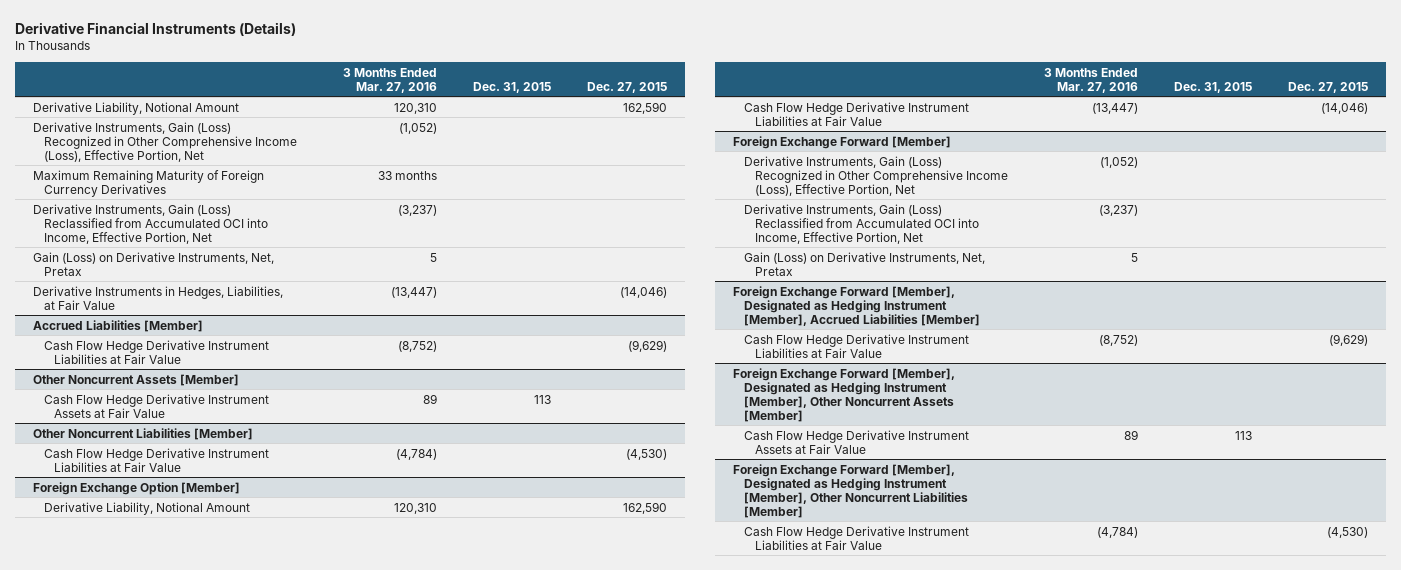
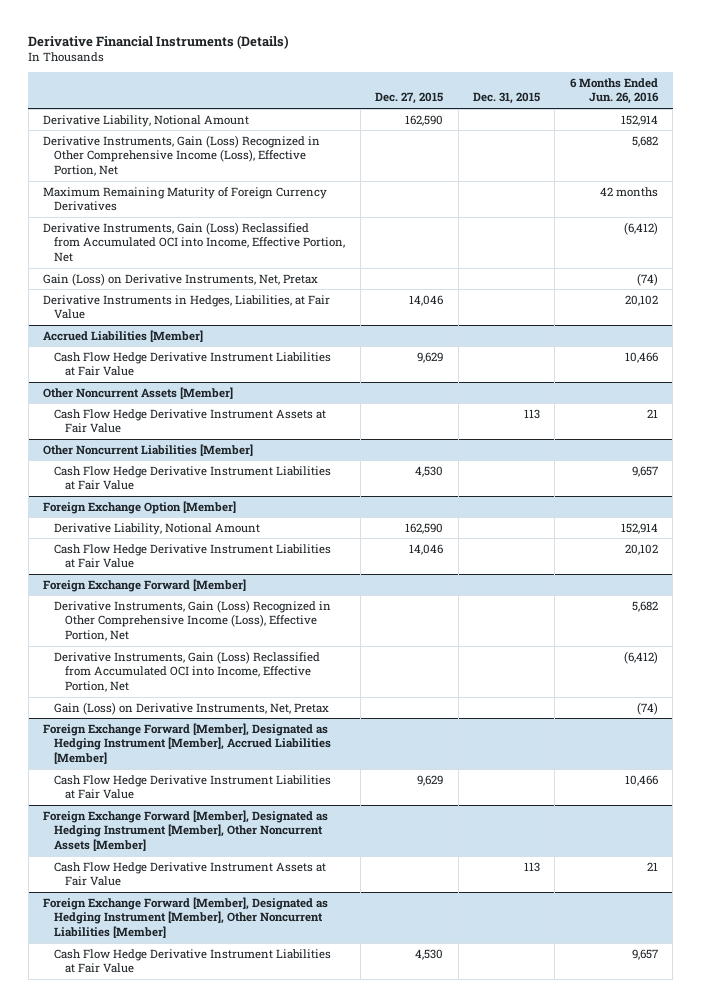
[343,67,438,93] 3 Months Ended Mar. 27, 2016 -> none
none -> [569,77,659,105] 6 Months Ended Jun. 26, 2016
[620,286,668,298] (14,046) -> [409,294,444,306] 14,046
[628,339,668,352] (9,629) -> [417,351,444,363] 9,629
[626,448,668,460] (4,530) -> [415,465,444,477] 4,530
[1320,102,1368,114] (14,046) -> [409,543,444,555] 14,046
[1328,333,1368,346] (9,629) -> [417,774,444,786] 9,629
[1326,526,1368,538] (4,530) -> [415,948,444,960] 4,530

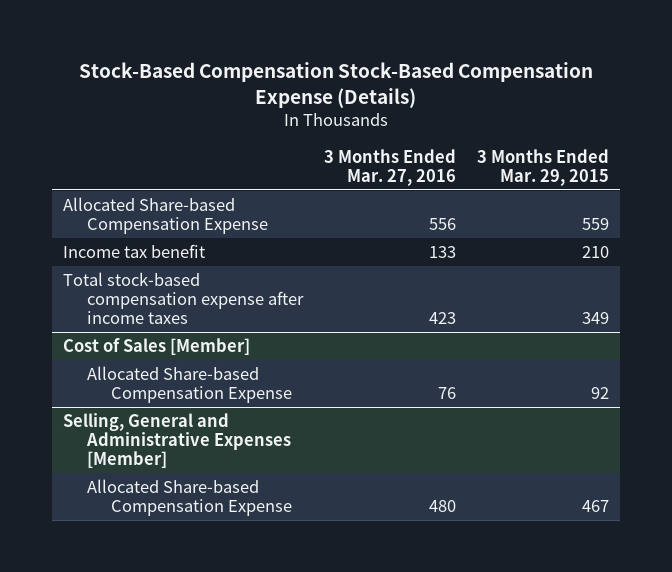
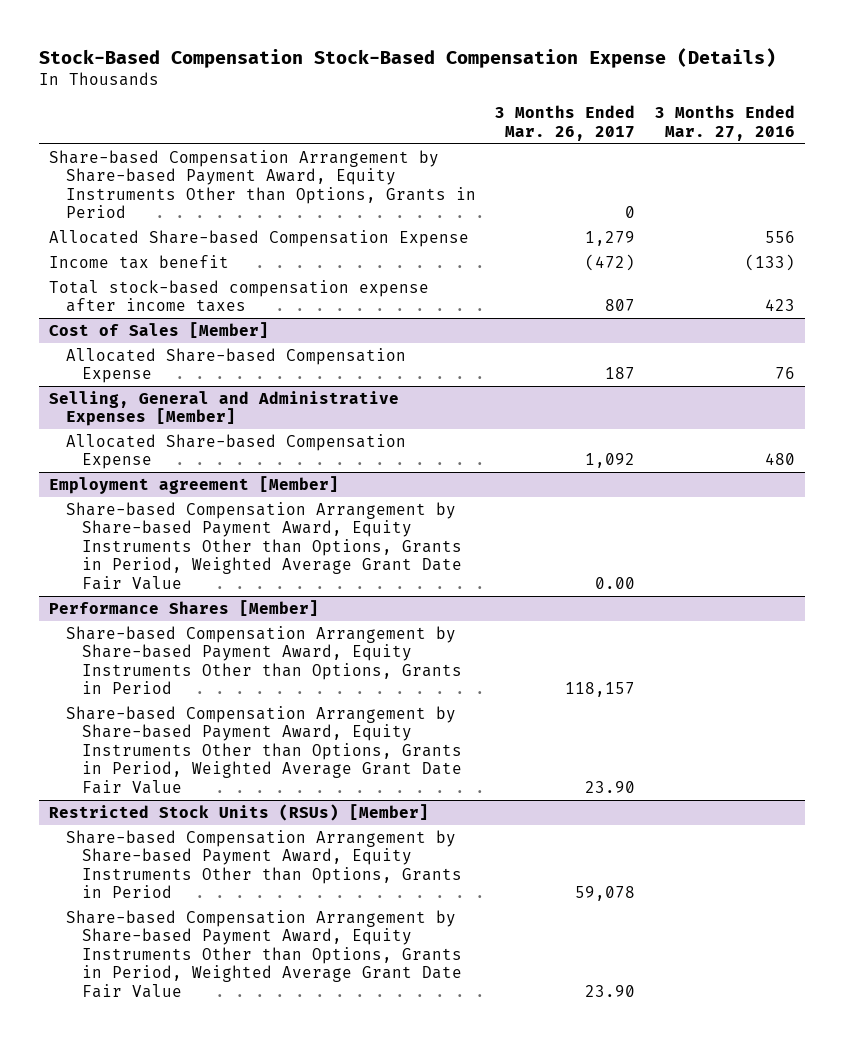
[477,148,610,186] 3 Months Ended Mar. 29, 2015 -> none
none -> [495,105,636,141] 3 Months Ended Mar. 26, 2017
none -> [49,149,476,219] Share-based Compensation Arrangement by Share-based Payment Award, Equity Instruments Other than Options, Grants in Period
[429,246,457,259] 133 -> [744,253,795,271] (133)
none -> [49,475,340,494] Employment agreement [Member]
none -> [65,501,462,590] Share-based Compensation Arrangement by Share-based Payment Award, Equity Instruments Other than Options, Grants in Period, Weighted Average Grant Date Fair Value
none -> [49,599,320,616] Performance Shares [Member]
none -> [65,625,462,695] Share-based Compensation Arrangement by Share-based Payment Award, Equity Instruments Other than Options, Grants in Period
none -> [65,705,462,794] Share-based Compensation Arrangement by Share-based Payment Award, Equity Instruments Other than Options, Grants in Period, Weighted Average Grant Date Fair Value
none -> [49,803,430,821] Restricted Stock Units (RSUs) [Member]
none -> [65,829,462,899] Share-based Compensation Arrangement by Share-based Payment Award, Equity Instruments Other than Options, Grants in Period
none -> [65,909,462,998] Share-based Compensation Arrangement by Share-based Payment Award, Equity Instruments Other than Options, Grants in Period, Weighted Average Grant Date Fair Value

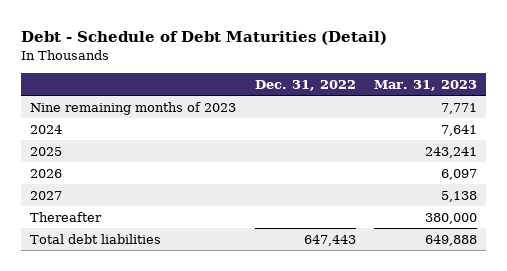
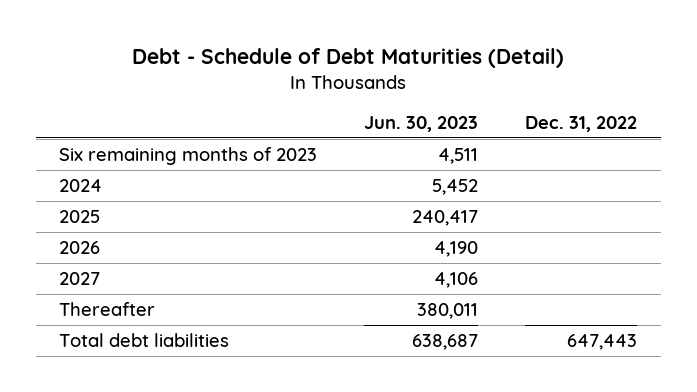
[373,80,477,92] Mar. 31, 2023 -> none
none -> [364,116,479,133] Jun. 30, 2023
[30,102,237,116] Nine remaining months of 2023 -> [59,146,318,165] Six remaining months of 2023

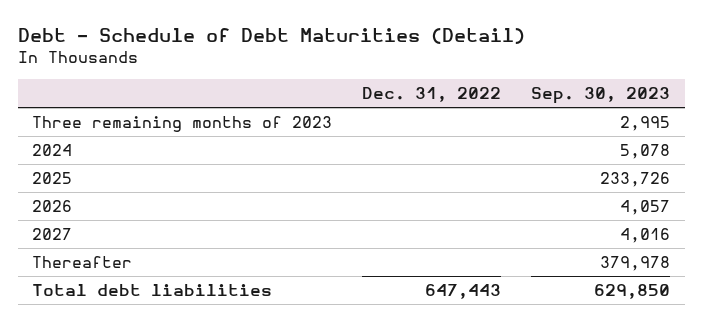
[364,116,479,133] Jun. 30, 2023 -> none
none -> [530,87,670,105] Sep. 30, 2023
[59,146,318,165] Six remaining months of 2023 -> [32,115,333,132] Three remaining months of 2023

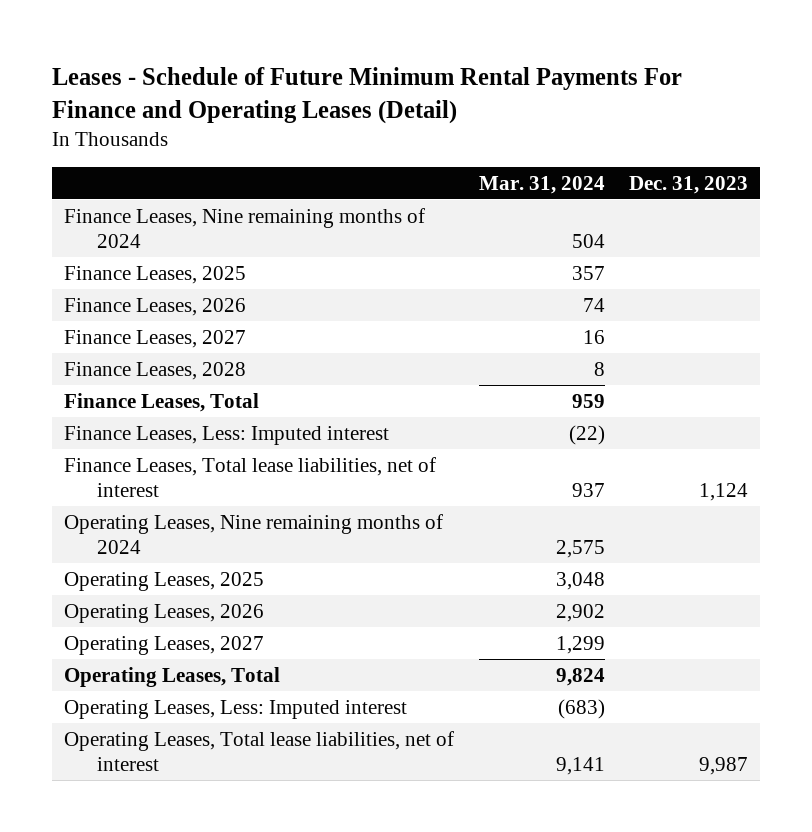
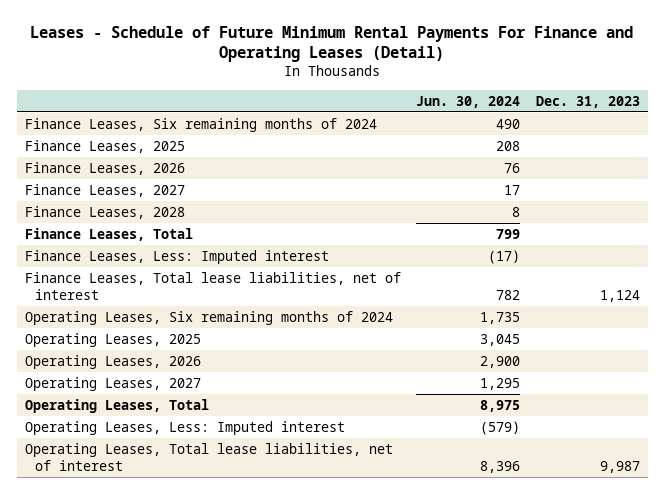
[478,175,605,194] Mar. 31, 2024 -> none
none -> [416,95,521,108] Jun. 30, 2024
[64,207,426,249] Finance Leases, Nine remaining months of 2024 -> [24,117,377,132] Finance Leases, Six remaining months of 2024
[64,513,444,555] Operating Leases, Nine remaining months of 2024 -> [24,310,393,325] Operating Leases, Six remaining months of 2024

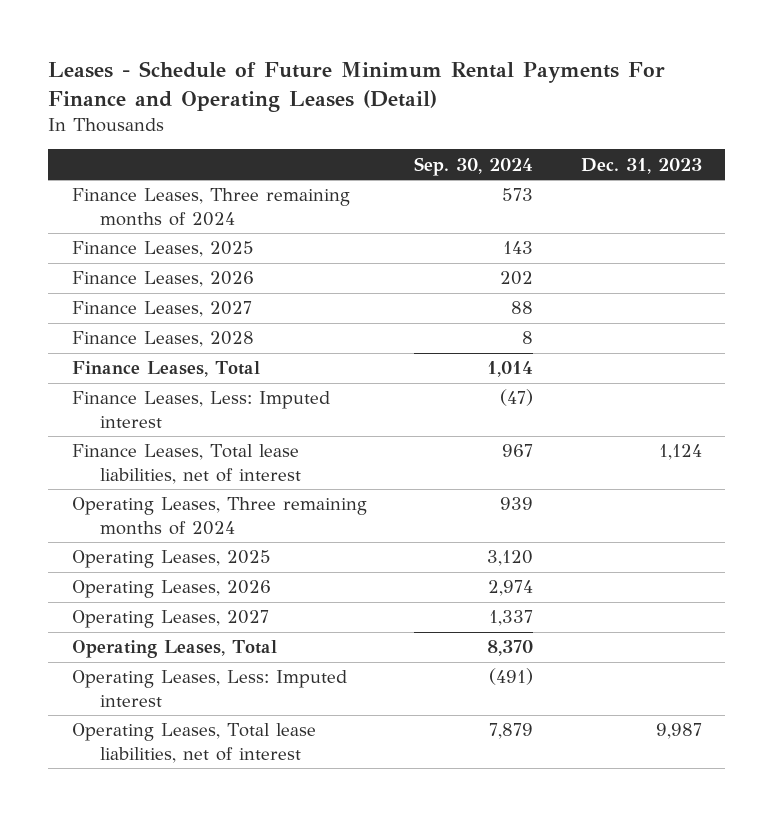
[416,95,521,108] Jun. 30, 2024 -> none
none -> [414,156,534,176] Sep. 30, 2024
[24,117,377,132] Finance Leases, Six remaining months of 2024 -> [71,188,350,227] Finance Leases, Three remaining months of 2024
[24,310,393,325] Operating Leases, Six remaining months of 2024 -> [71,497,367,536] Operating Leases, Three remaining months of 2024

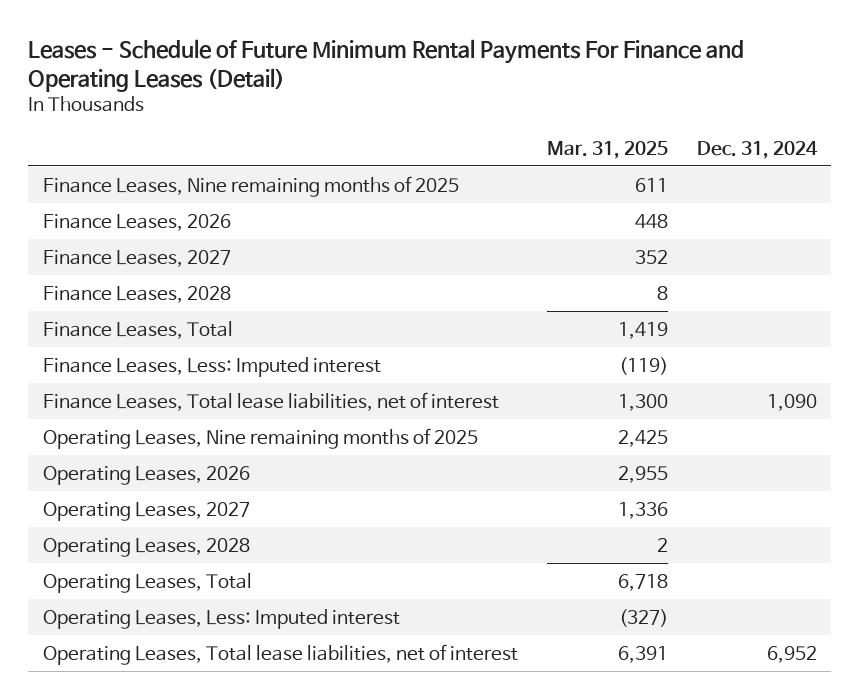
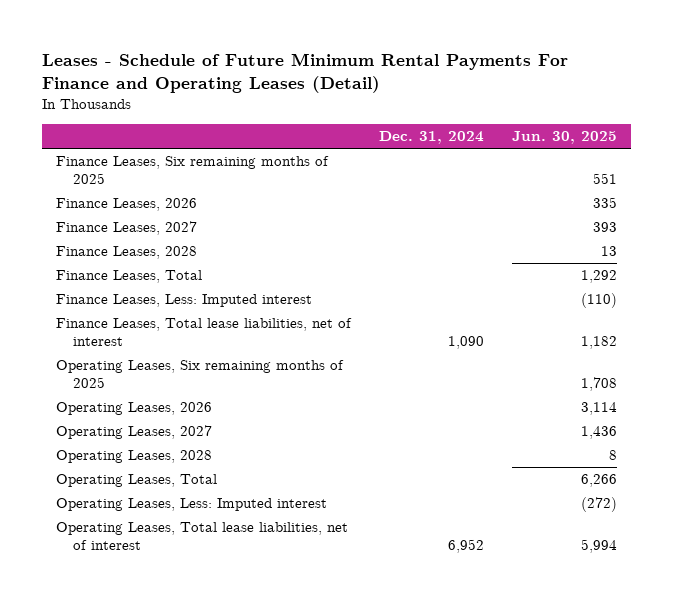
[546,140,668,159] Mar. 31, 2025 -> none
none -> [511,131,617,145] Jun. 30, 2025
[42,175,459,197] Finance Leases, Nine remaining months of 2025 -> [56,156,330,184] Finance Leases, Six remaining months of 2025
[42,427,478,449] Operating Leases, Nine remaining months of 2025 -> [56,360,345,388] Operating Leases, Six remaining months of 2025

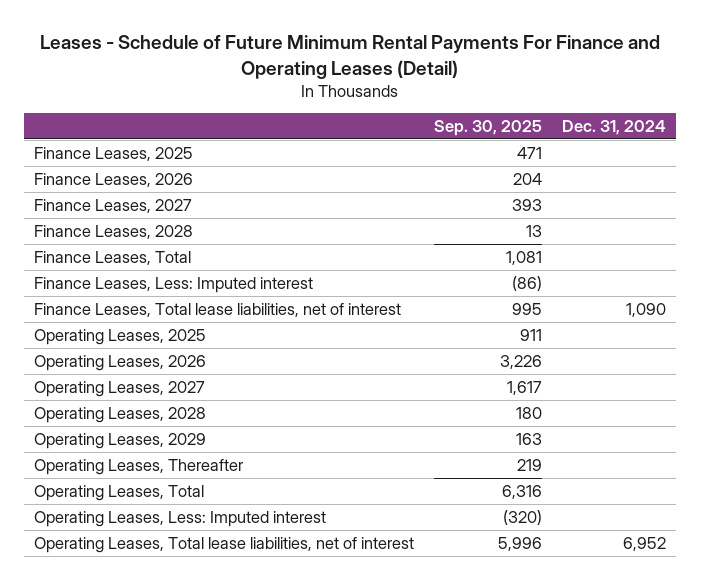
[511,131,617,145] Jun. 30, 2025 -> none
none -> [434,119,543,136] Sep. 30, 2025
[56,156,330,184] Finance Leases, Six remaining months of 2025 -> [34,146,194,161] Finance Leases, 2025
[56,360,345,388] Operating Leases, Six remaining months of 2025 -> [34,328,207,345] Operating Leases, 2025
none -> [34,432,207,449] Operating Leases, 2029
none -> [34,458,244,475] Operating Leases, Thereafter

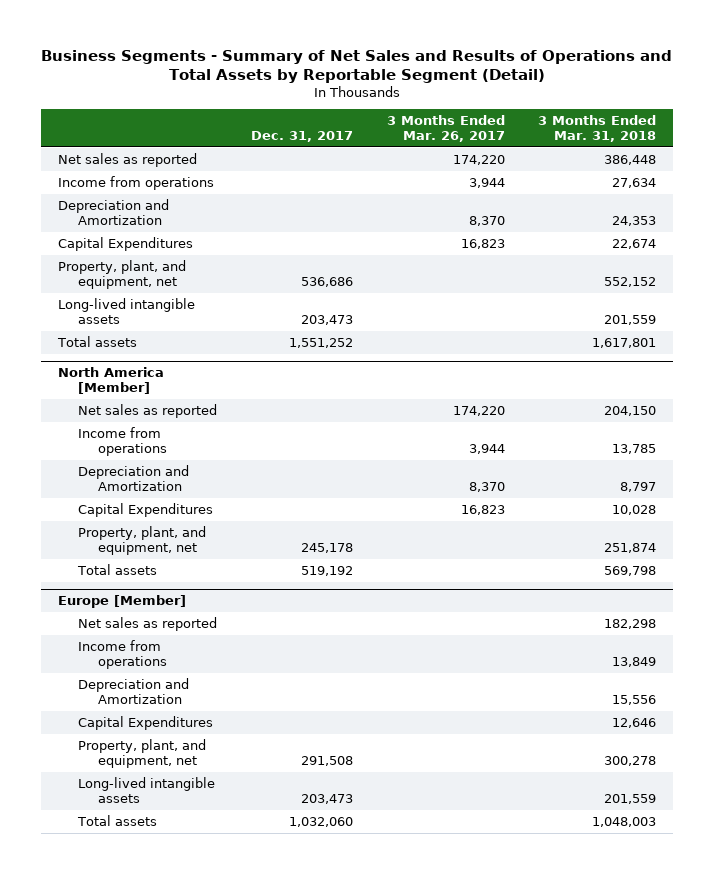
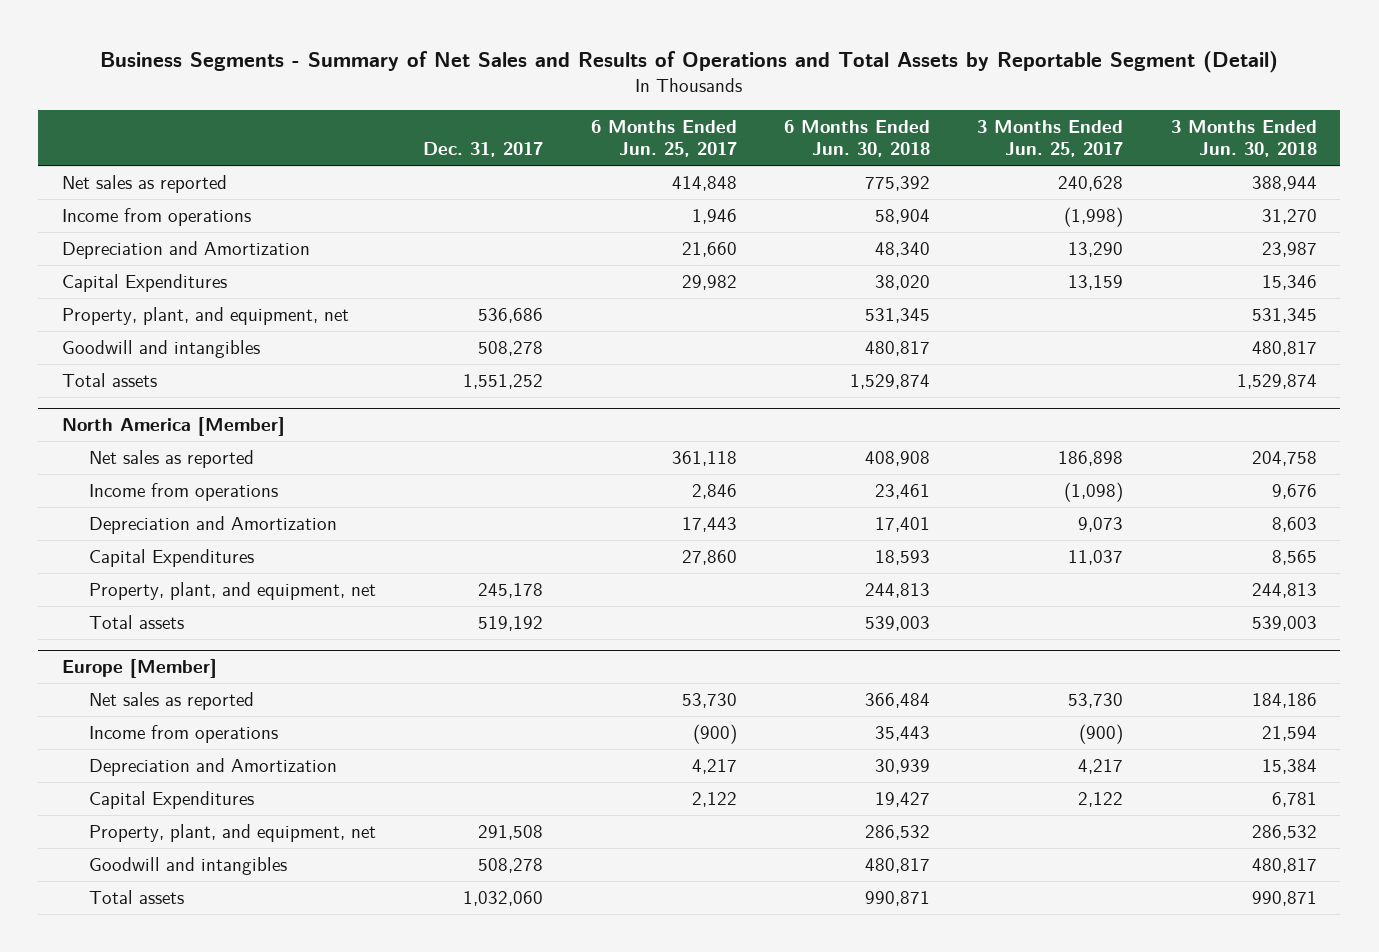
[386,115,505,142] 3 Months Ended Mar. 26, 2017 -> none
[538,115,657,142] 3 Months Ended Mar. 31, 2018 -> none
none -> [590,119,737,158] 6 Months Ended Jun. 25, 2017
none -> [783,119,930,158] 6 Months Ended Jun. 30, 2018
none -> [977,119,1124,158] 3 Months Ended Jun. 25, 2017
none -> [1170,119,1317,158] 3 Months Ended Jun. 30, 2018
[58,298,196,324] Long-lived intangible assets -> none
none -> [62,339,261,358] Goodwill and intangibles
[77,777,215,803] Long-lived intangible assets -> none
none -> [88,856,287,875] Goodwill and intangibles

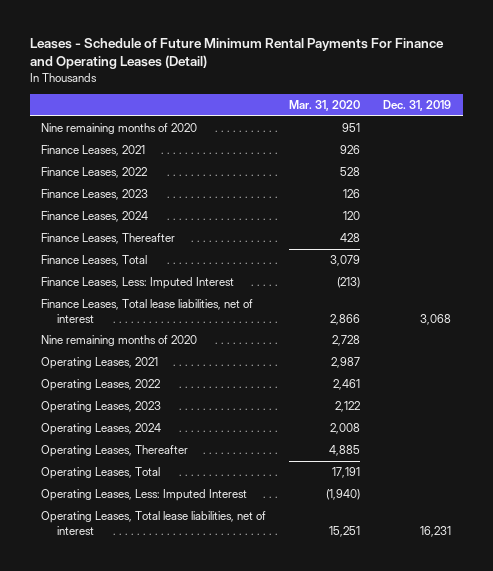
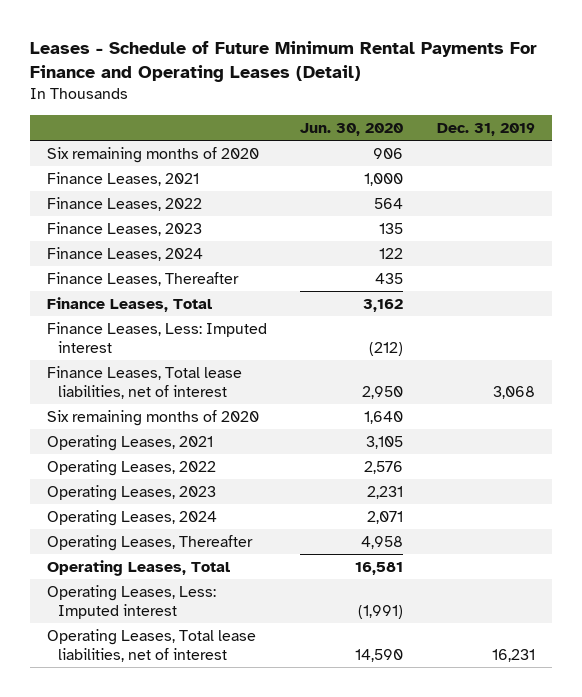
[289,100,361,112] Mar. 31, 2020 -> none
none -> [300,122,404,136] Jun. 30, 2020
[41,123,198,135] Nine remaining months of 2020 -> [46,147,259,164] Six remaining months of 2020
[41,277,235,290] Finance Leases, Less: Imputed Interest -> [46,322,267,353] Finance Leases, Less: Imputed interest
[41,335,198,347] Nine remaining months of 2020 -> [46,410,259,427] Six remaining months of 2020
[41,489,248,502] Operating Leases, Less: Imputed Interest -> [46,585,216,619] Operating Leases, Less: Imputed interest

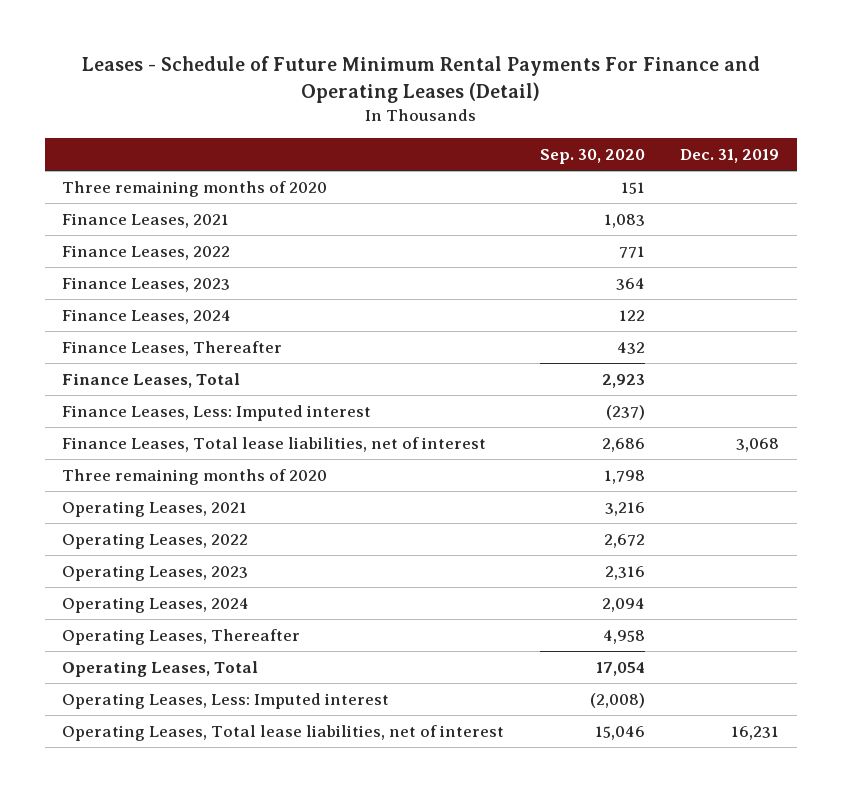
[300,122,404,136] Jun. 30, 2020 -> none
none -> [539,148,645,164] Sep. 30, 2020
[46,147,259,164] Six remaining months of 2020 -> [62,181,328,198] Three remaining months of 2020
[46,410,259,427] Six remaining months of 2020 -> [62,469,328,486] Three remaining months of 2020

